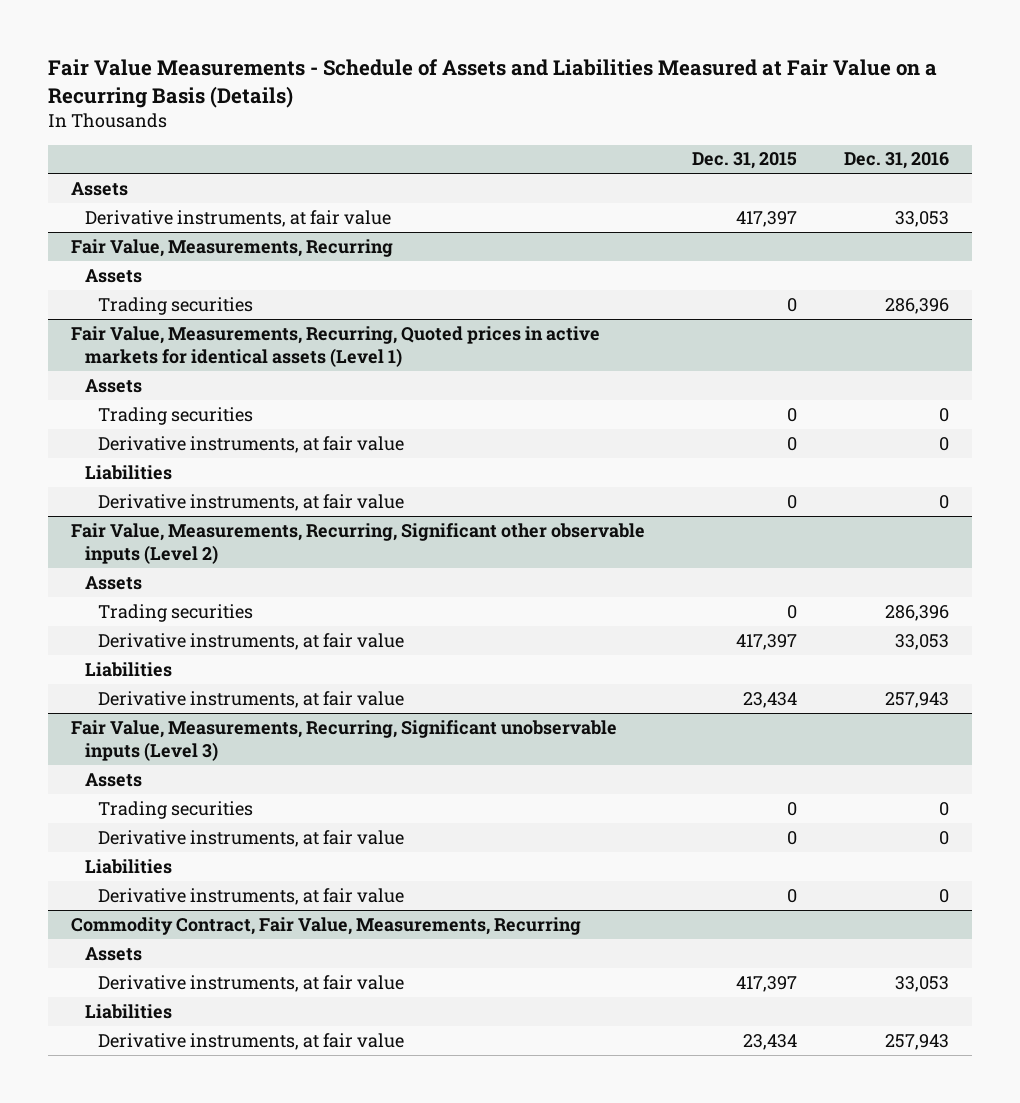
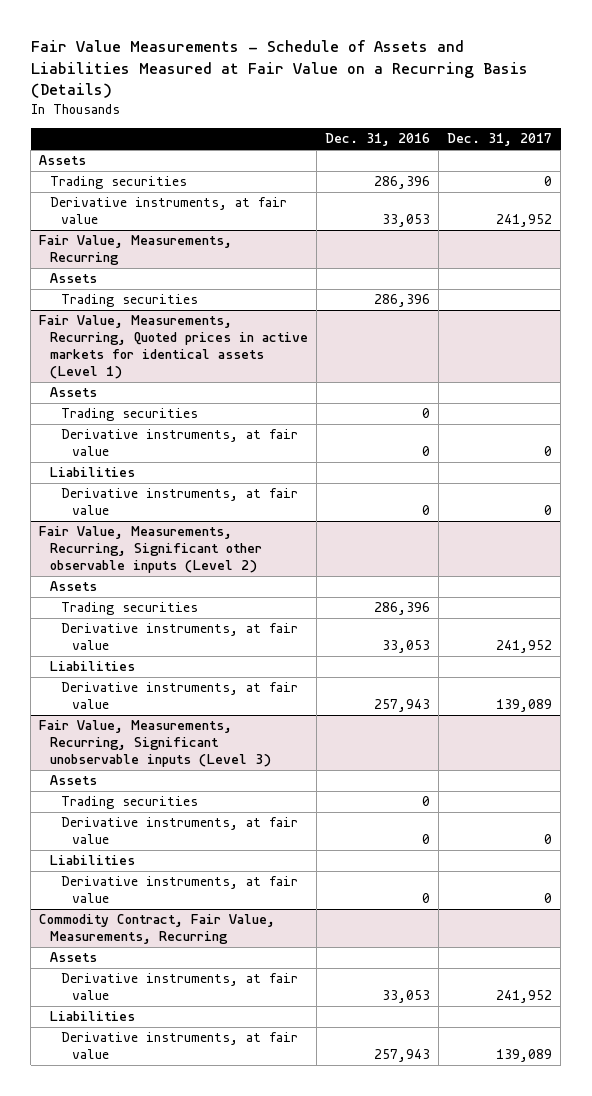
[691,152,797,170] Dec. 31, 2015 -> none
none -> [447,133,553,147] Dec. 31, 2017
none -> [50,176,188,190] Trading securities

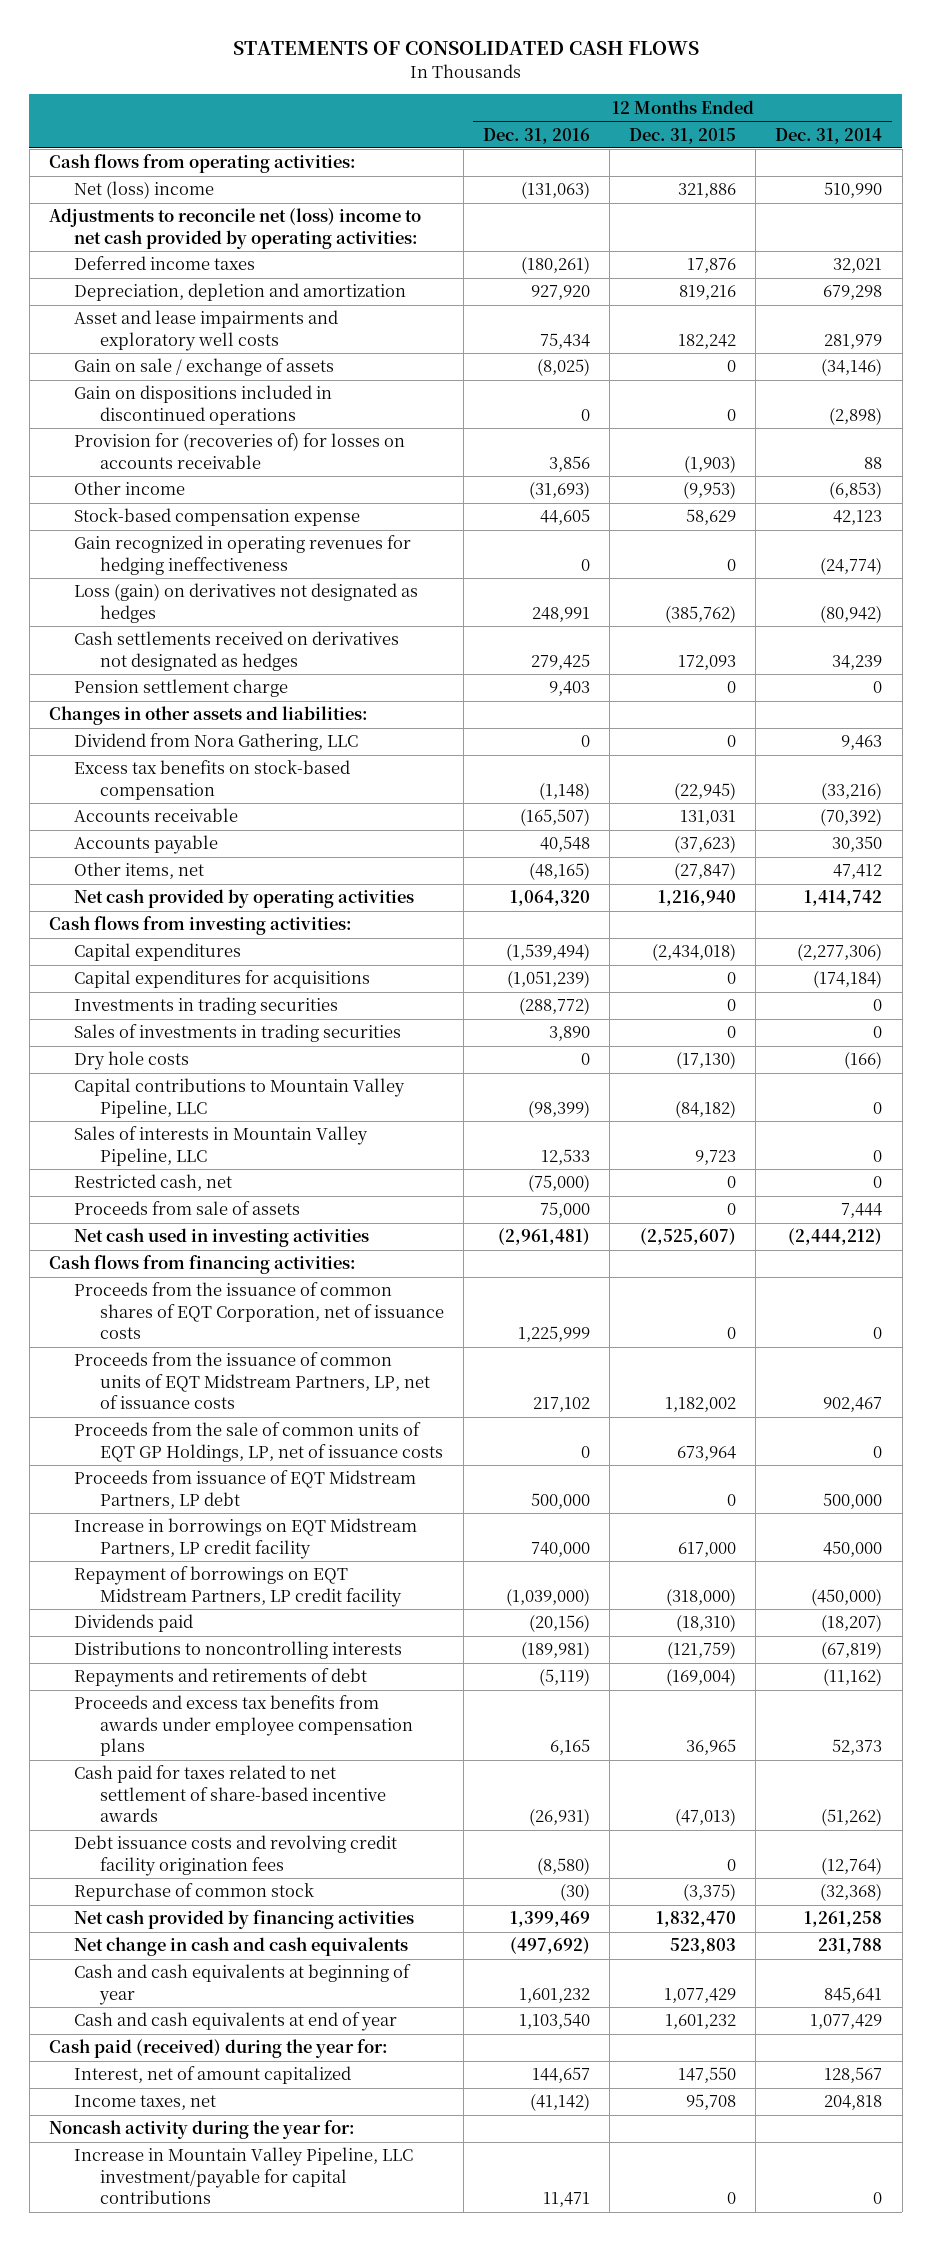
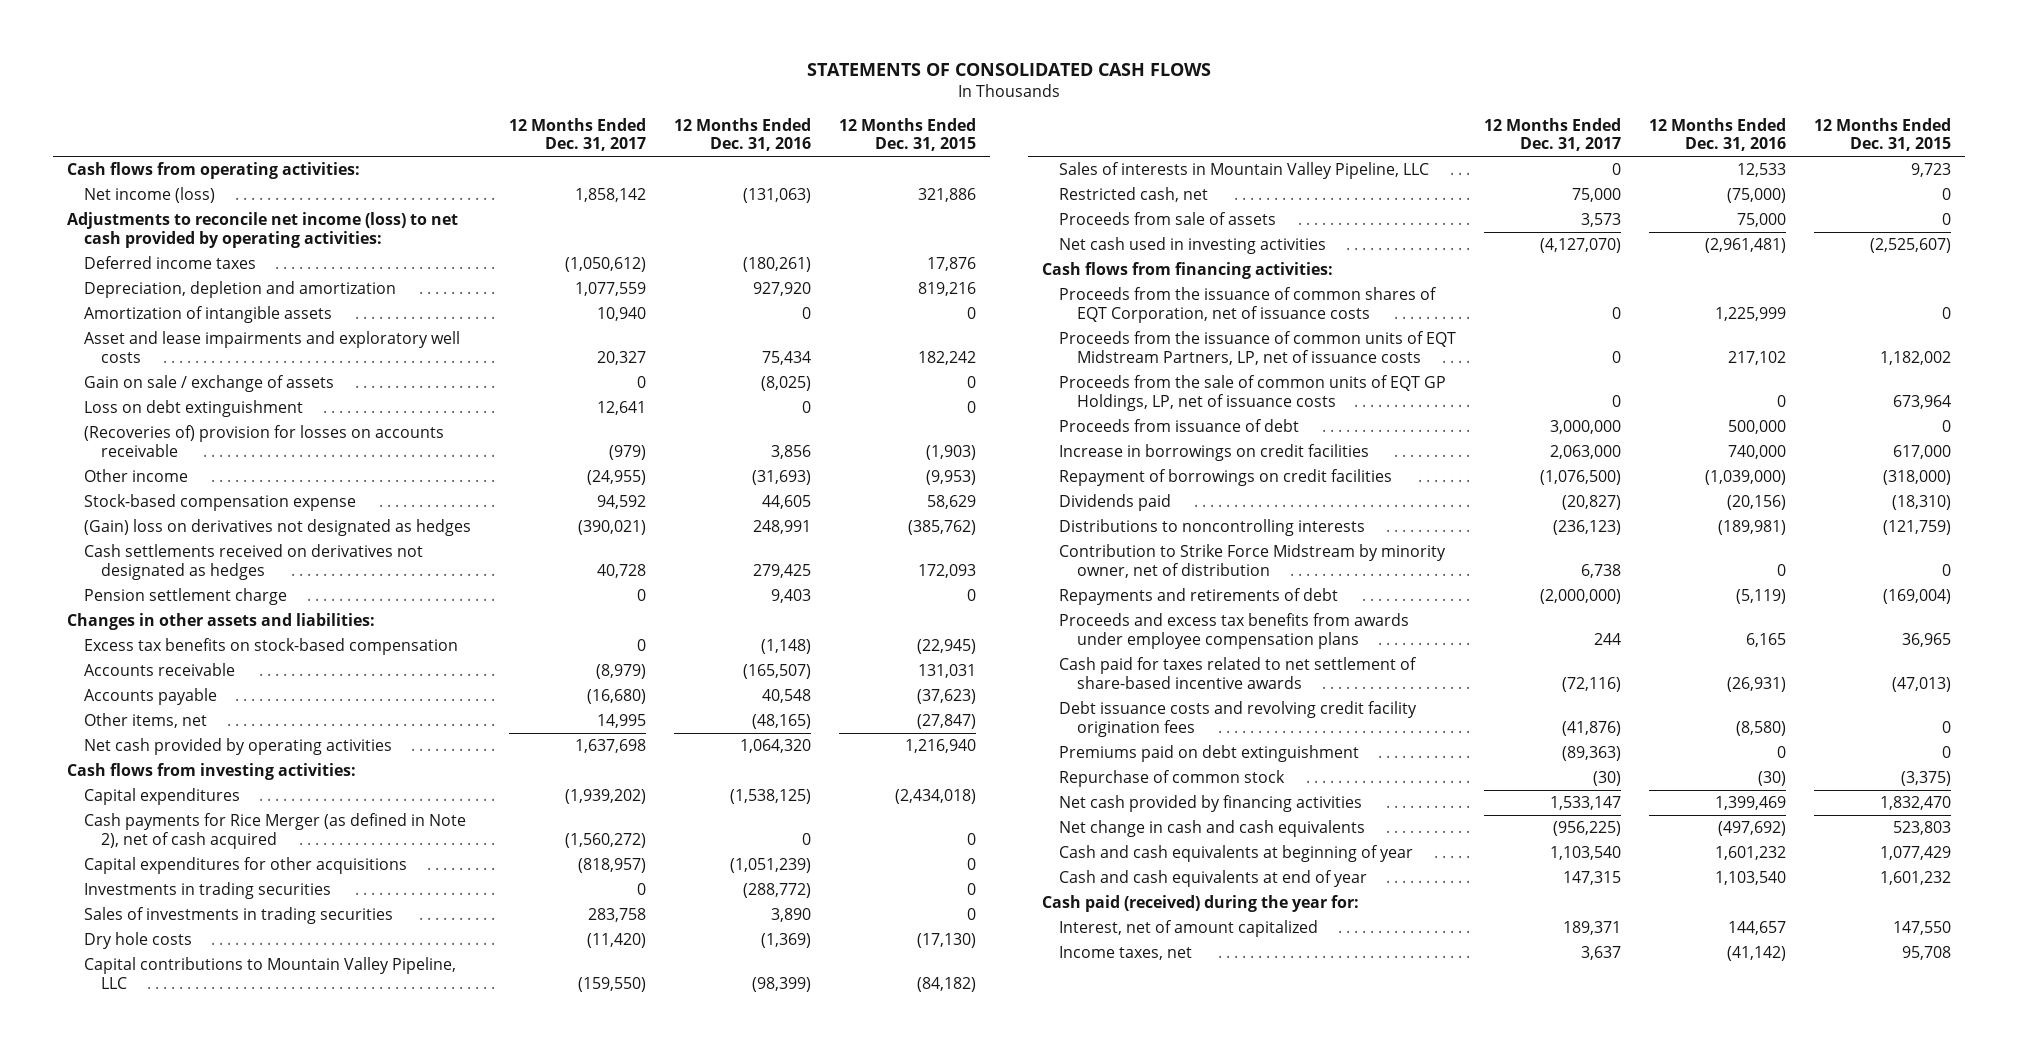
[775,127,883,144] Dec. 31, 2014 -> none
none -> [508,117,646,152] 12 Months Ended Dec. 31, 2017
[74,181,215,200] Net (loss) income -> [83,186,215,203] Net income (loss)
[48,208,421,249] Adjustments to reconcile net (loss) income to net cash provided by operating activities: -> [66,211,458,248] Adjustments to reconcile net income (loss) to net cash provided by operating activities:
none -> [83,305,332,323] Amortization of intangible assets
[74,385,333,425] Gain on dispositions included in discontinued operations -> [83,399,303,417] Loss on debt extinguishment
[74,433,406,469] Provision for (recoveries of) for losses on accounts receivable -> [83,424,444,457] (Recoveries of) provision for losses on accounts receivable
[74,535,412,575] Gain recognized in operating revenues for hedging ineffectiveness -> none
[74,583,419,623] Loss (gain) on derivatives not designated as hedges -> [83,518,471,536] (Gain) loss on derivatives not designated as hedges
[74,733,359,752] Dividend from Nora Gathering, LLC -> none
[505,943,590,962] (1,539,494) -> [729,788,811,804] (1,538,125)
none -> [83,812,466,849] Cash payments for Rice Merger (as defined in Note 2), net of cash acquired
[74,970,371,989] Capital expenditures for acquisitions -> [83,856,407,874] Capital expenditures for other acquisitions
[580,1053,590,1066] 0 -> [760,932,811,948] (1,369)
[74,1470,417,1509] Proceeds from issuance of EQT Midstream Partners, LP debt -> [1059,418,1300,432] Proceeds from issuance of debt
[74,1518,418,1559] Increase in borrowings on EQT Midstream Partners, LP credit facility -> [1059,443,1370,461] Increase in borrowings on credit facilities
[74,1566,402,1607] Repayment of borrowings on EQT Midstream Partners, LP credit facility -> [1059,468,1393,486] Repayment of borrowings on credit facilities
none -> [1059,543,1447,578] Contribution to Strike Force Midstream by minority owner, net of distribution
none -> [1059,744,1360,762] Premiums paid on debt extinguishment
[48,2120,355,2140] Noncash activity during the year for: -> none
[74,2147,414,2205] Increase in Mountain Valley Pipeline, LLC investment/payable for capital contributions -> none

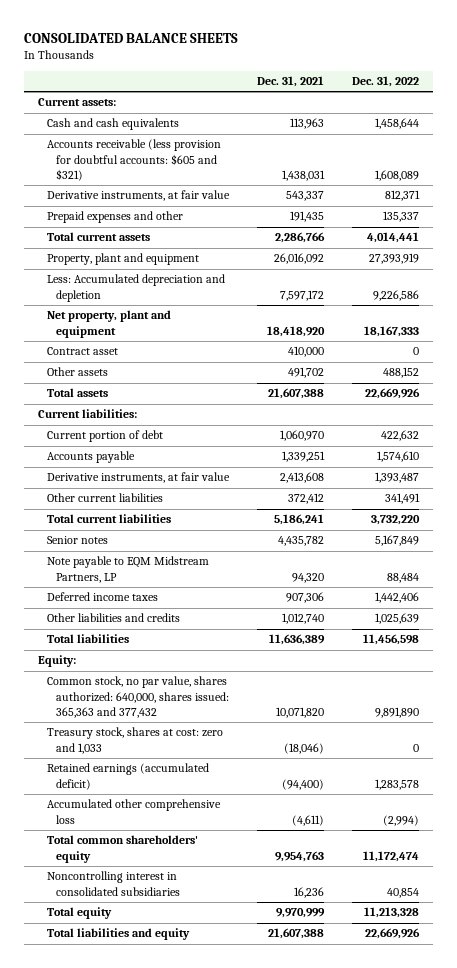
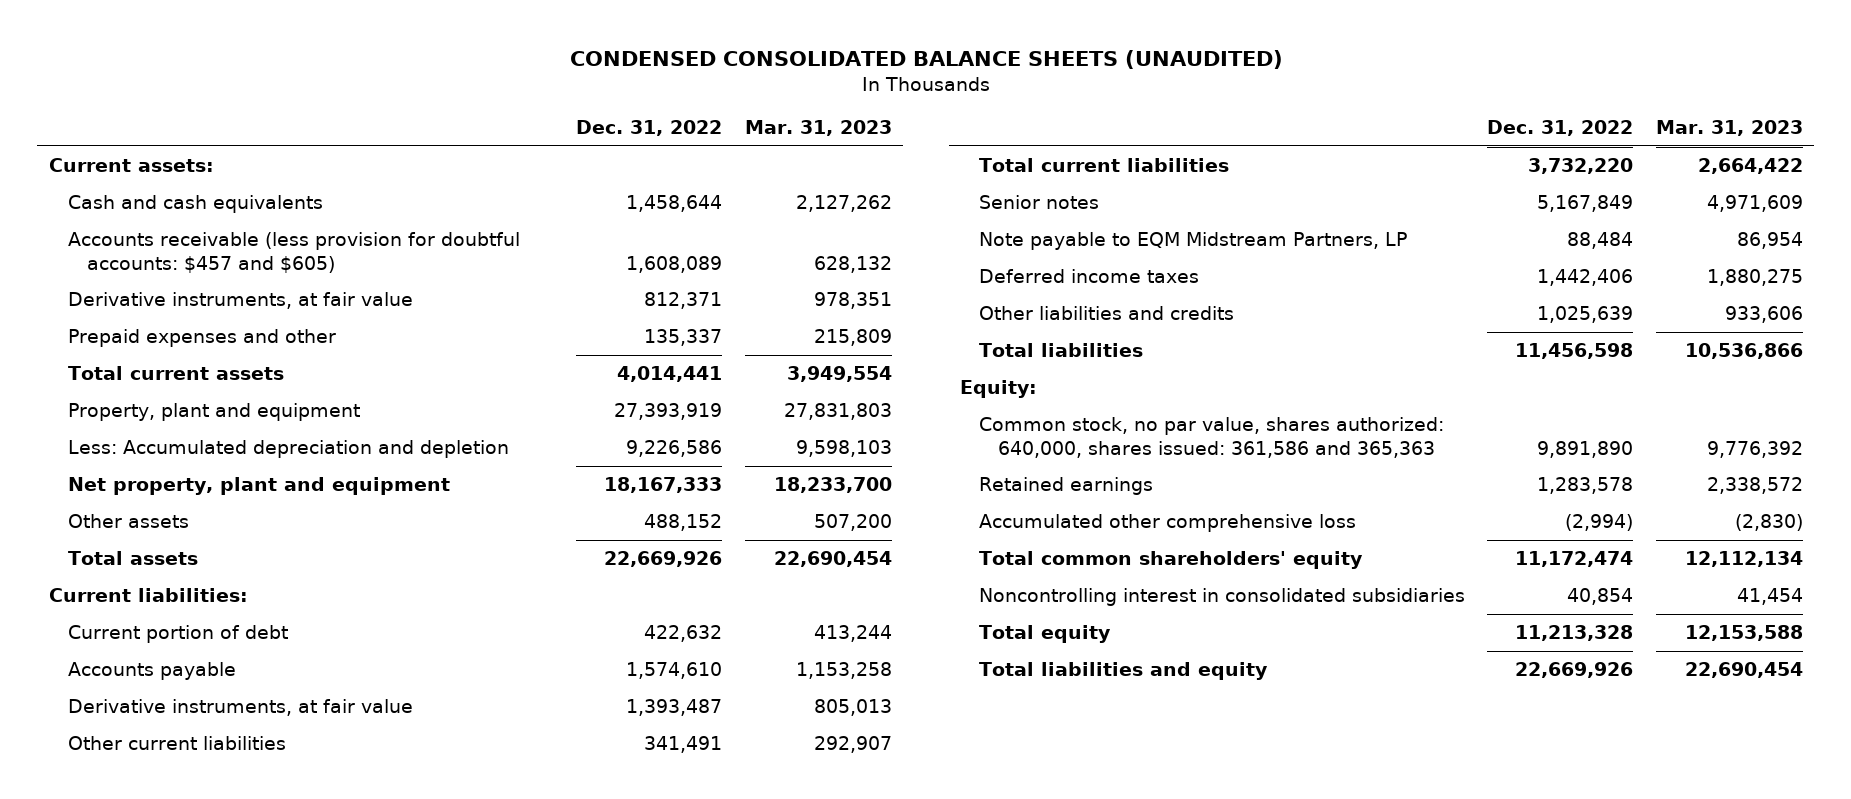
[24,32,239,43] CONSOLIDATED BALANCE SHEETS -> [569,49,1283,69] CONDENSED CONSOLIDATED BALANCE SHEETS (UNAUDITED)
[256,76,324,88] Dec. 31, 2021 -> none
none -> [744,120,892,137] Mar. 31, 2023
[46,139,221,181] Accounts receivable (less provision for doubtful accounts: $605 and $321) -> [67,232,520,273] Accounts receivable (less provision for doubtful accounts: $457 and $605)
[46,347,118,356] Contract asset -> none
[46,727,223,754] Treasury stock, shares at cost: zero and 1,033 -> none
[46,676,229,718] Common stock, no par value, shares authorized: 640,000, shares issued: 365,363 and 377,432 -> [979,417,1445,458] Common stock, no par value, shares authorized: 640,000, shares issued: 361,586 and 365,363
[46,763,209,790] Retained earnings (accumulated deficit) -> [979,477,1154,496] Retained earnings

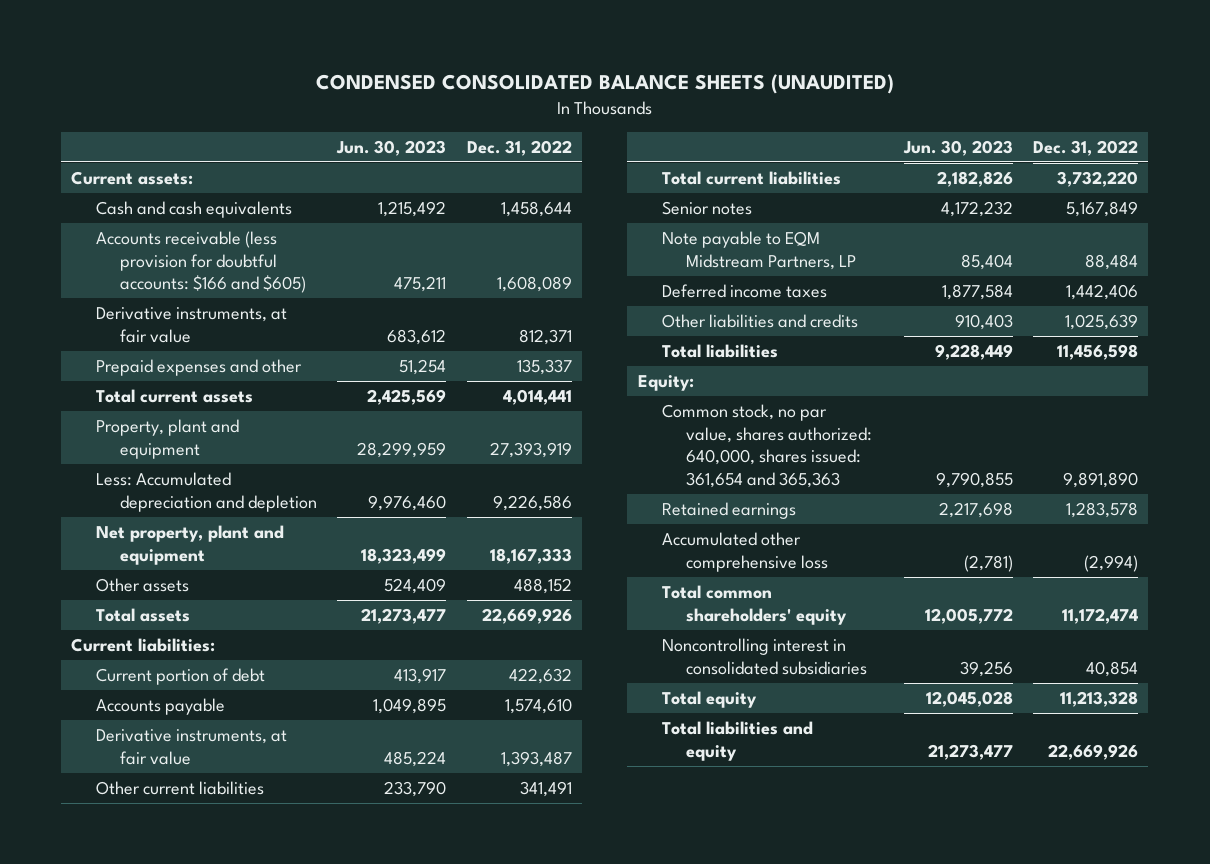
[744,120,892,137] Mar. 31, 2023 -> none
none -> [336,139,447,156] Jun. 30, 2023
[67,232,520,273] Accounts receivable (less provision for doubtful accounts: $457 and $605) -> [95,230,307,294] Accounts receivable (less provision for doubtful accounts: $166 and $605)
[979,417,1445,458] Common stock, no par value, shares authorized: 640,000, shares issued: 361,586 and 365,363 -> [661,403,873,489] Common stock, no par value, shares authorized: 640,000, shares issued: 361,654 and 365,363

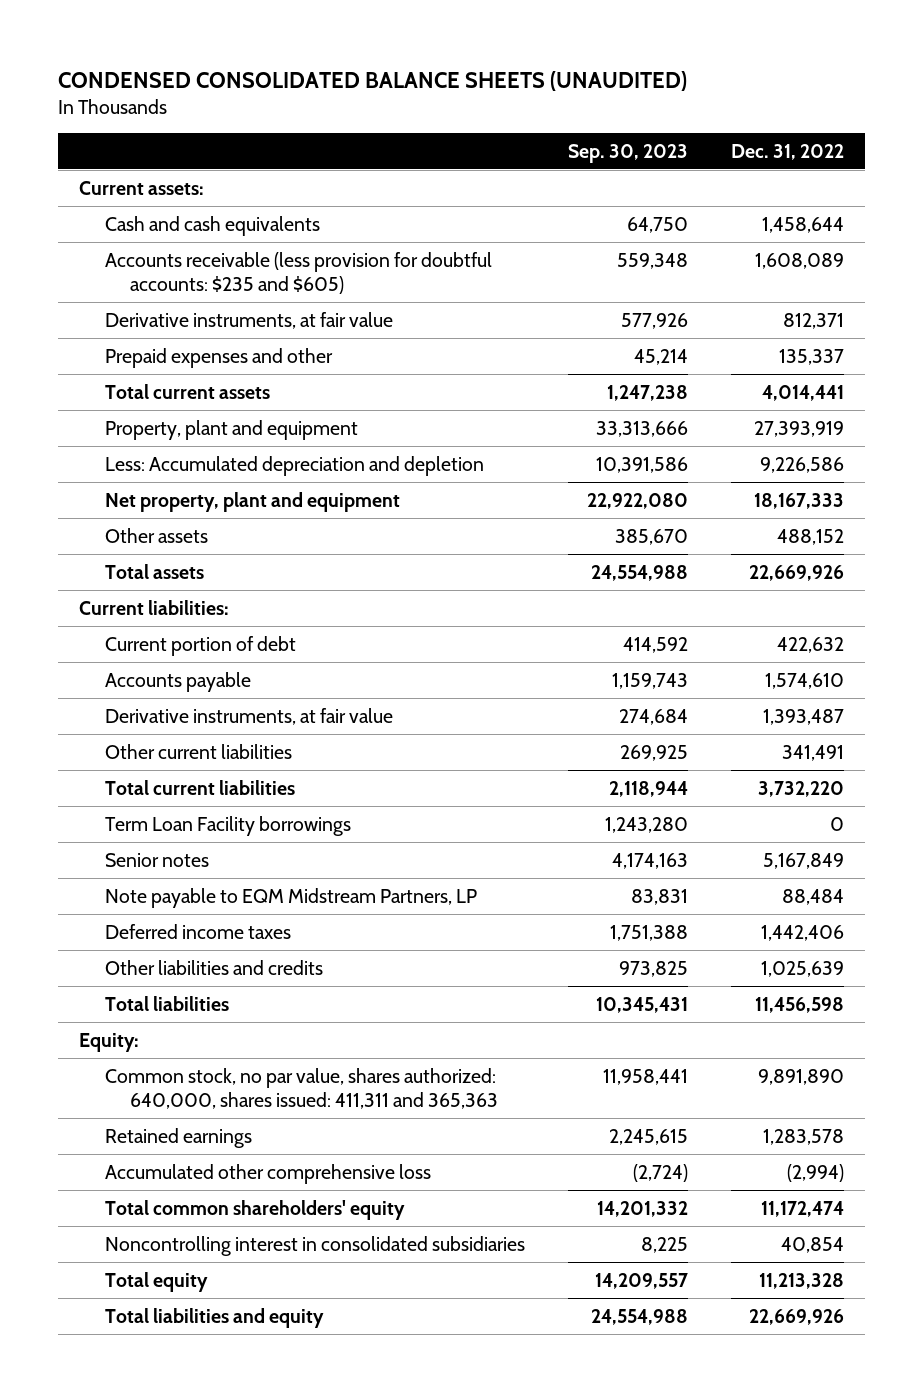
[336,139,447,156] Jun. 30, 2023 -> none
none -> [567,143,688,163] Sep. 30, 2023
[95,230,307,294] Accounts receivable (less provision for doubtful accounts: $166 and $605) -> [104,251,492,294] Accounts receivable (less provision for doubtful accounts: $235 and $605)
none -> [104,815,351,836] Term Loan Facility borrowings
[661,403,873,489] Common stock, no par value, shares authorized: 640,000, shares issued: 361,654 and 365,363 -> [104,1067,499,1109] Common stock, no par value, shares authorized: 640,000, shares issued: 411,311 and 365,363

